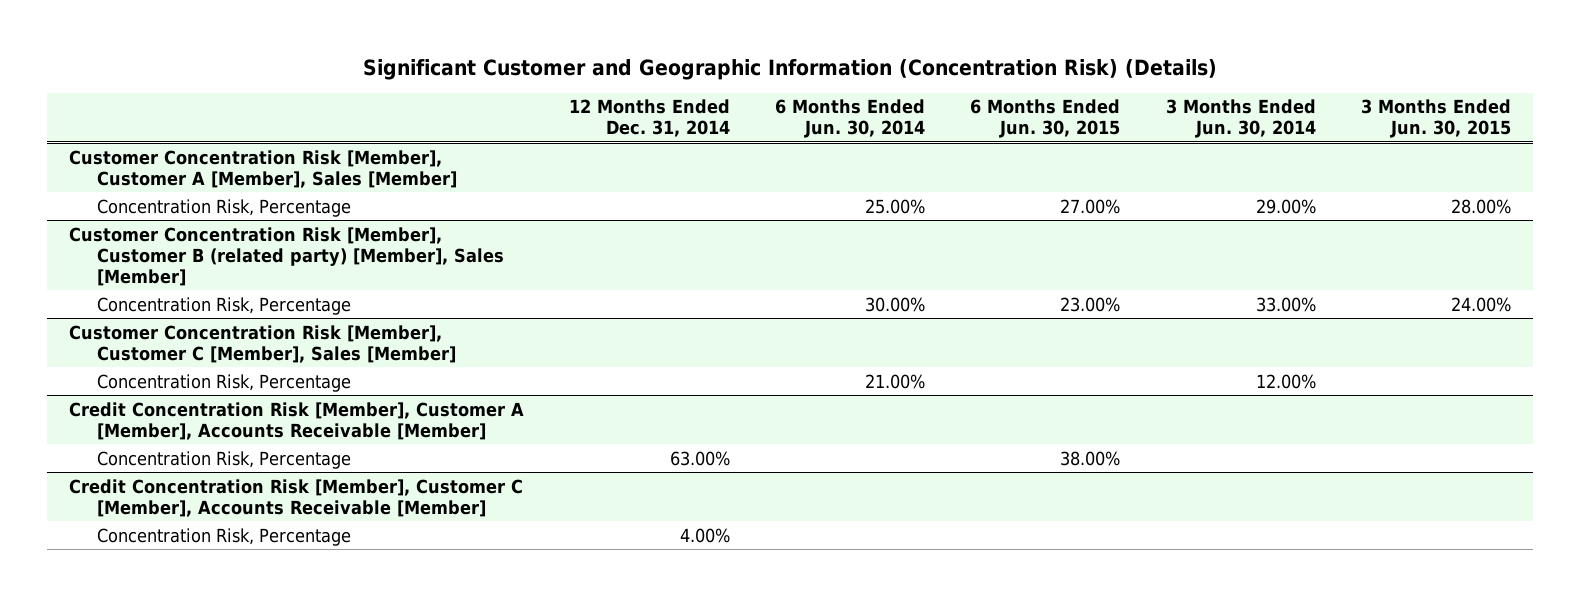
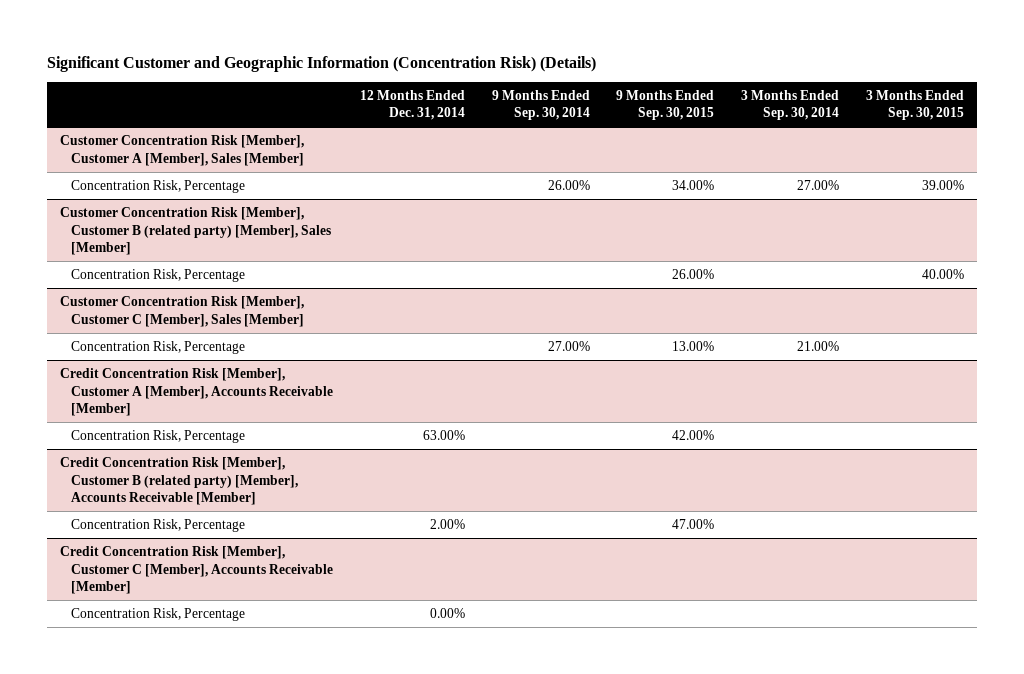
[775,99,926,139] 6 Months Ended Jun. 30, 2014 -> none
[970,99,1121,139] 6 Months Ended Jun. 30, 2015 -> none
[1165,99,1316,139] 3 Months Ended Jun. 30, 2014 -> none
[1360,99,1511,139] 3 Months Ended Jun. 30, 2015 -> none
none -> [491,89,590,121] 9 Months Ended Sep. 30, 2014
none -> [616,89,715,121] 9 Months Ended Sep. 30, 2015
none -> [741,89,840,121] 3 Months Ended Sep. 30, 2014
none -> [865,89,964,121] 3 Months Ended Sep. 30, 2015
none -> [60,456,299,506] Credit Concentration Risk [Member], Customer B (related party) [Member], Accounts Receivable [Member]
none -> [71,518,246,532] Concentration Risk, Percentage
[680,527,731,543] 4.00% -> [429,607,465,618] 0.00%

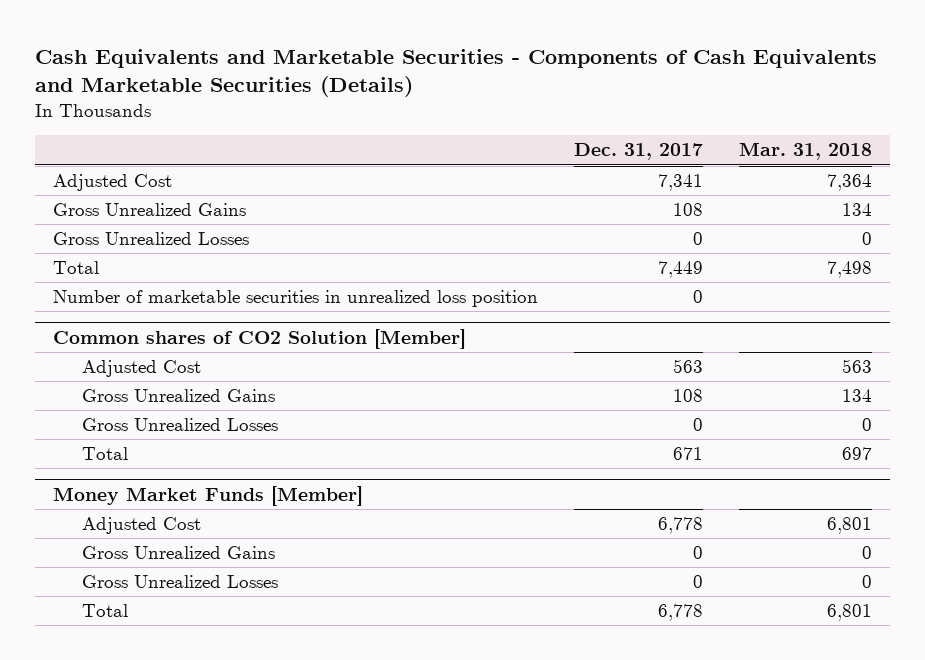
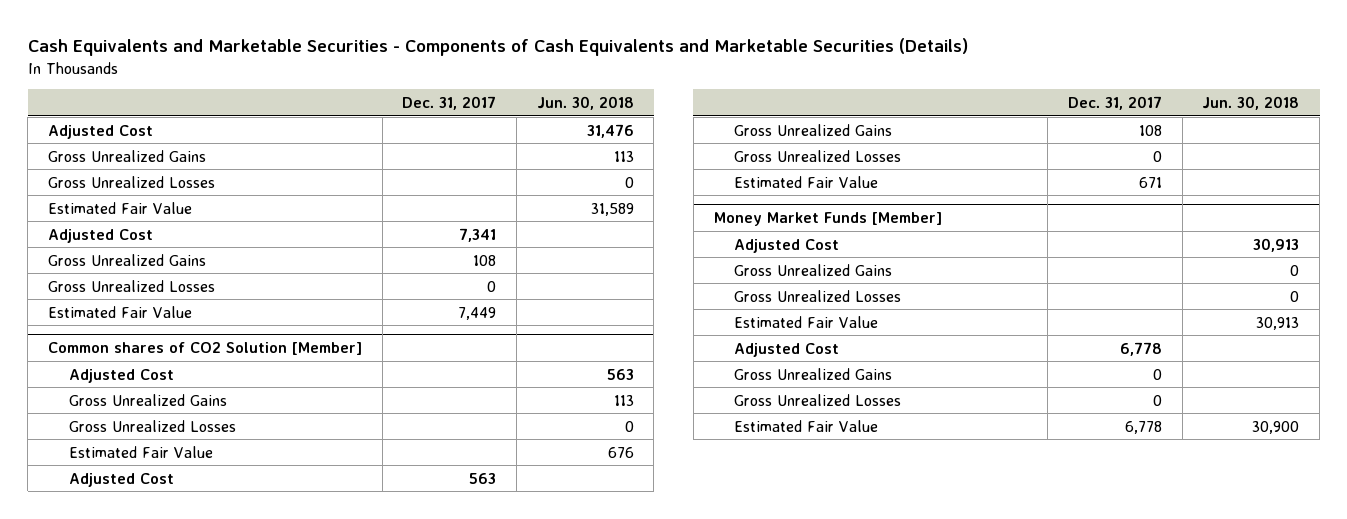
[738,142,872,161] Mar. 31, 2018 -> none
none -> [536,96,634,111] Jun. 30, 2018
none -> [47,124,153,139] Adjusted Cost
none -> [47,149,206,162] Gross Unrealized Gains
none -> [47,175,215,188] Gross Unrealized Losses
none -> [47,201,192,214] Estimated Fair Value
[53,289,539,307] Number of marketable securities in unrealized loss position -> none
[53,260,100,274] Total -> [47,305,192,318] Estimated Fair Value
none -> [68,368,174,383] Adjusted Cost
none -> [68,393,227,406] Gross Unrealized Gains
none -> [68,419,236,432] Gross Unrealized Losses
none -> [68,445,213,458] Estimated Fair Value
[82,446,129,460] Total -> [734,175,879,188] Estimated Fair Value
none -> [734,238,840,253] Adjusted Cost
none -> [734,263,893,276] Gross Unrealized Gains
none -> [734,289,902,302] Gross Unrealized Losses
none -> [734,315,879,328] Estimated Fair Value
[82,603,129,617] Total -> [734,419,879,432] Estimated Fair Value

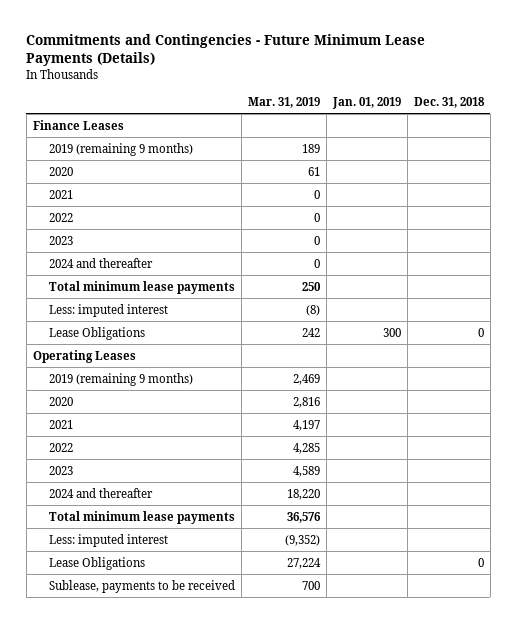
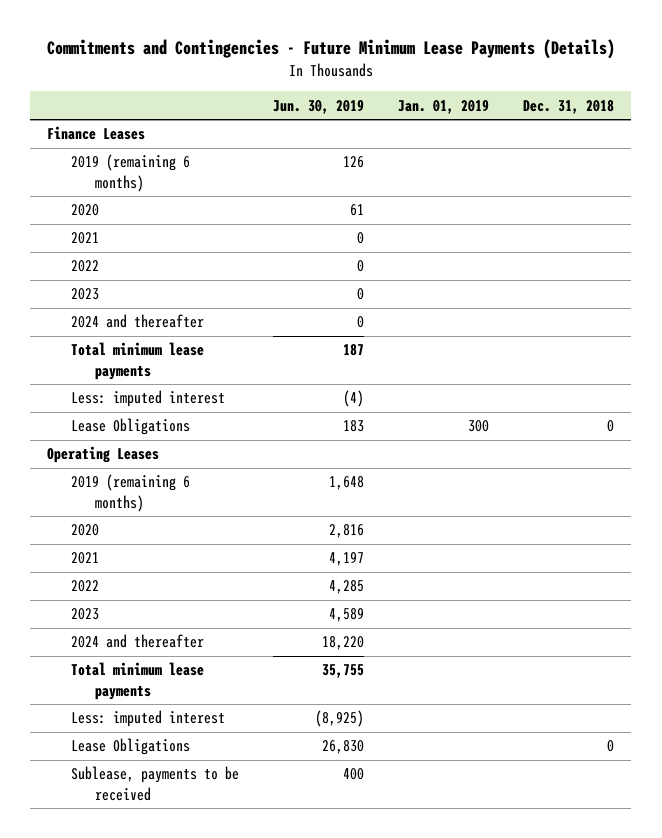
[247,97,320,109] Mar. 31, 2019 -> none
none -> [273,99,365,114] Jun. 30, 2019
[49,142,194,156] 2019 (remaining 9 months) -> [71,154,191,192] 2019 (remaining 6 months)
[49,372,194,386] 2019 (remaining 9 months) -> [71,474,191,512] 2019 (remaining 6 months)

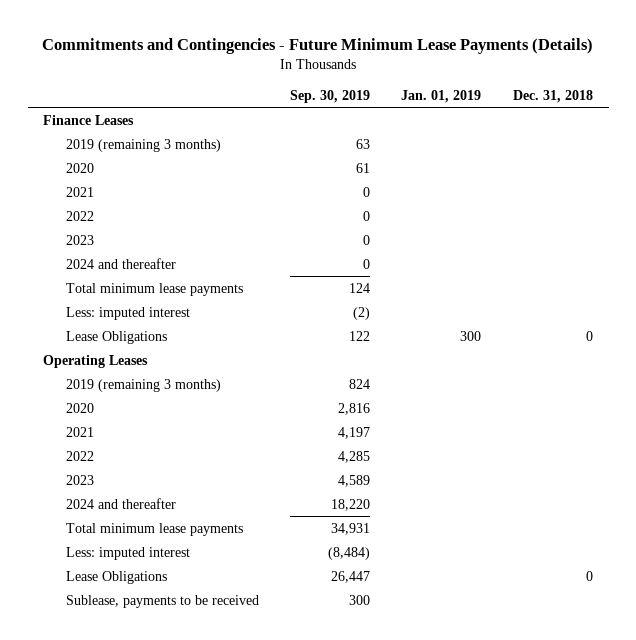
[273,99,365,114] Jun. 30, 2019 -> none
none -> [290,89,371,103] Sep. 30, 2019
[71,154,191,192] 2019 (remaining 6 months) -> [65,138,221,152] 2019 (remaining 3 months)
[71,474,191,512] 2019 (remaining 6 months) -> [65,378,221,392] 2019 (remaining 3 months)

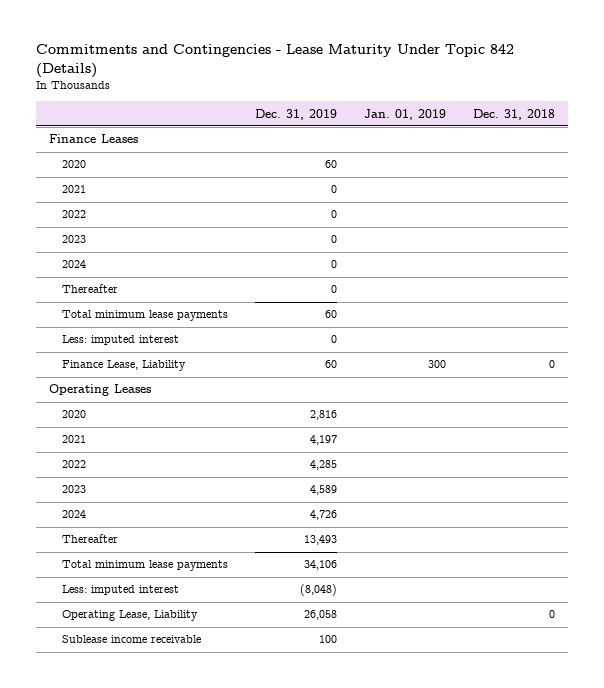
[42,37,594,54] Commitments and Contingencies - Future Minimum Lease Payments (Details) -> [35,44,514,78] Commitments and Contingencies - Lease Maturity Under Topic 842 (Details)
[290,89,371,103] Sep. 30, 2019 -> none
none -> [255,108,338,120] Dec. 31, 2019
[65,138,221,152] 2019 (remaining 3 months) -> none
none -> [62,260,87,269] 2024
[65,257,176,269] 2024 and thereafter -> [62,284,119,294] Thereafter
[65,330,167,344] Lease Obligations -> [62,360,187,372] Finance Lease, Liability
[65,378,221,392] 2019 (remaining 3 months) -> none
none -> [62,510,87,519] 2024
[65,497,176,509] 2024 and thereafter -> [62,534,119,544] Thereafter
[65,570,167,584] Lease Obligations -> [62,610,199,622] Operating Lease, Liability
[65,594,259,608] Sublease, payments to be received -> [62,635,202,644] Sublease income receivable

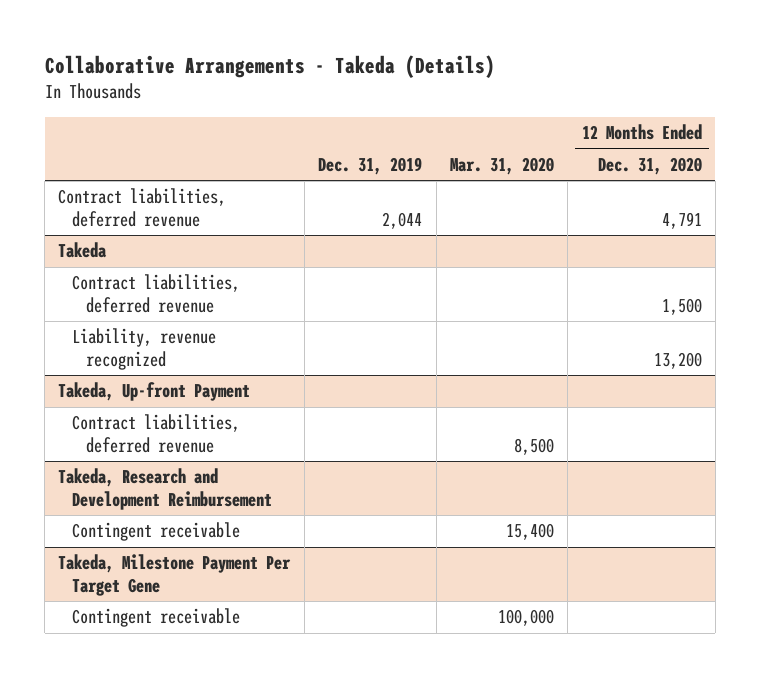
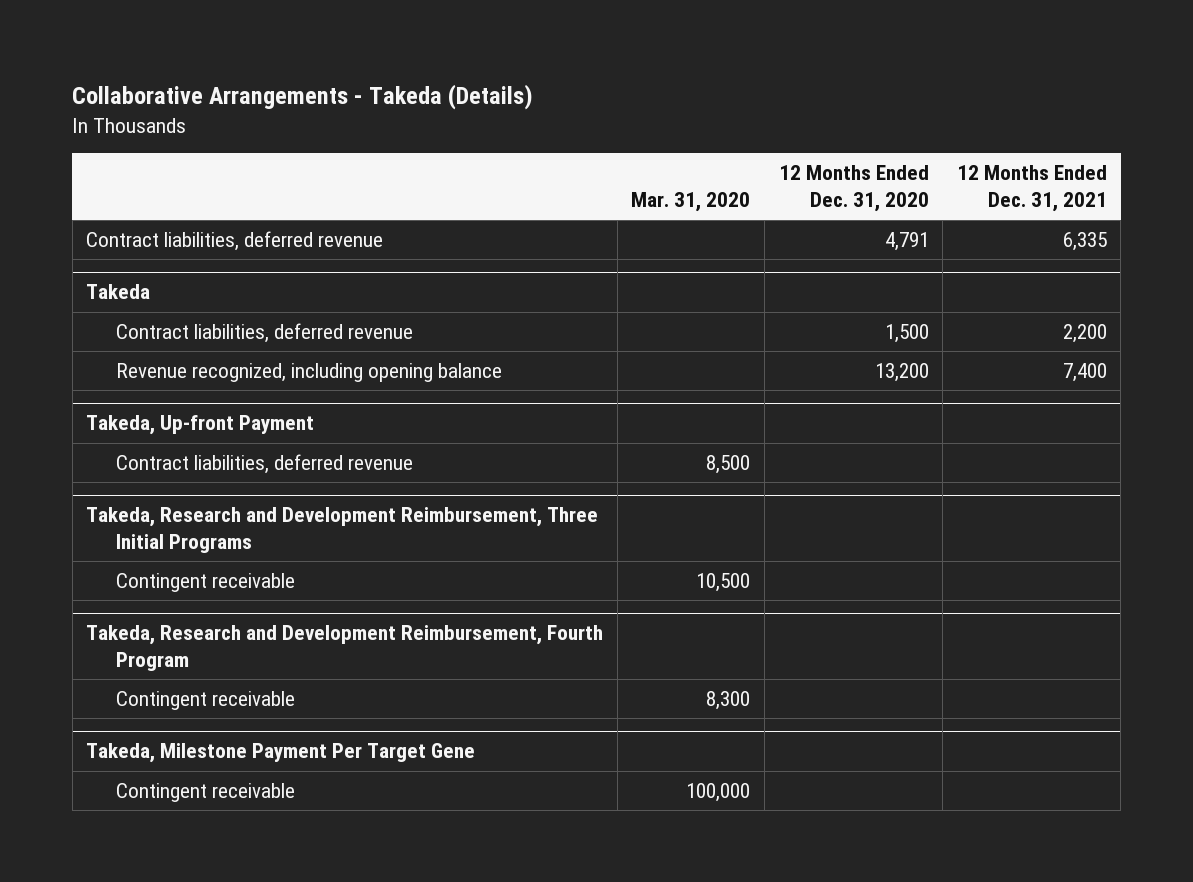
[318,156,423,175] Dec. 31, 2019 -> none
none -> [956,165,1107,212] 12 Months Ended Dec. 31, 2021
[72,328,217,371] Liability, revenue recognized -> [116,363,503,383] Revenue recognized, including opening balance
none -> [86,507,599,553] Takeda, Research and Development Reimbursement, Three Initial Programs
none -> [116,573,296,593] Contingent receivable
[58,468,273,511] Takeda, Research and Development Reimbursement -> [86,625,604,671] Takeda, Research and Development Reimbursement, Fourth Program
[505,523,554,541] 15,400 -> [706,691,751,711] 8,300

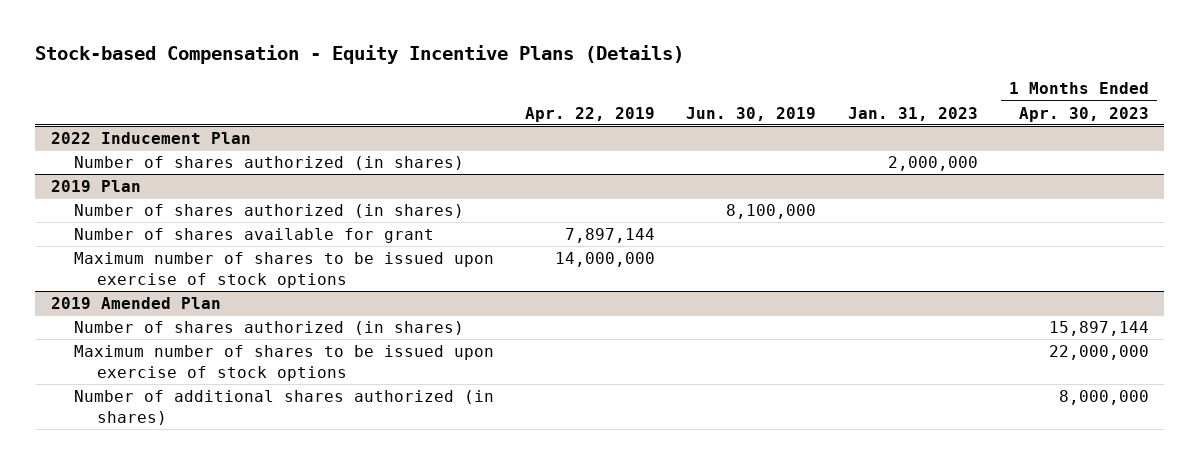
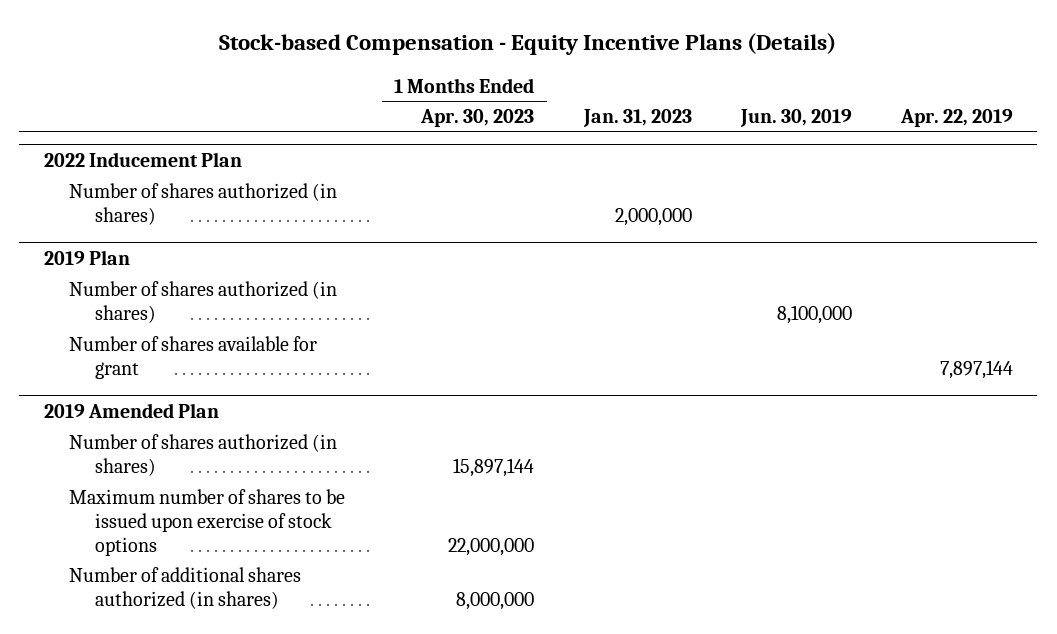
[73,252,494,288] Maximum number of shares to be issued upon exercise of stock options -> none

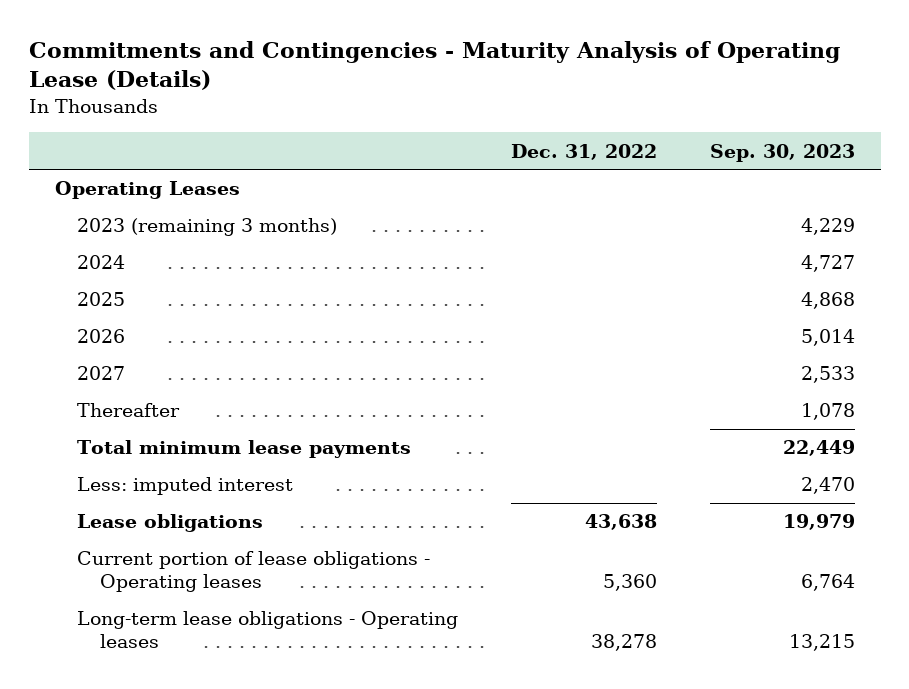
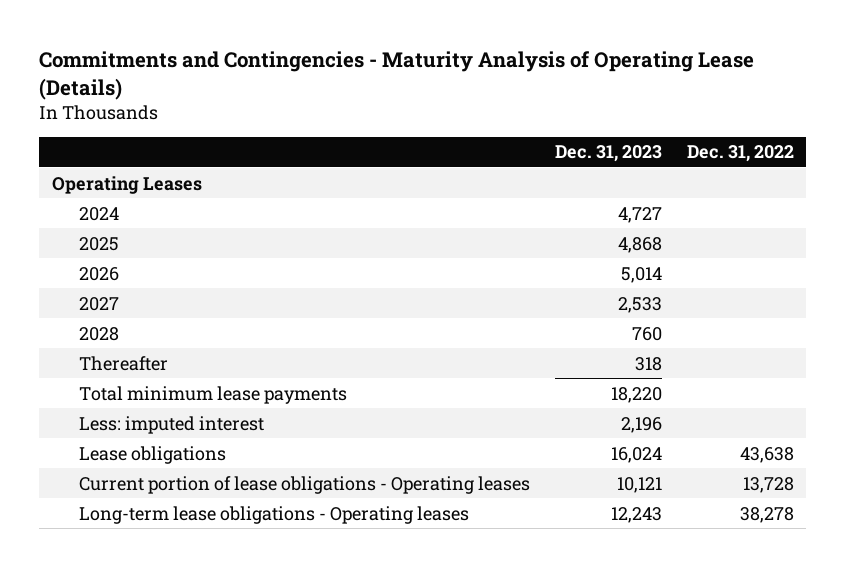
[709,143,855,162] Sep. 30, 2023 -> none
none -> [554,145,662,163] Dec. 31, 2023
[77,218,338,237] 2023 (remaining 3 months) -> none
none -> [78,326,119,341] 2028
[603,574,658,592] 5,360 -> [742,476,794,493] 13,728

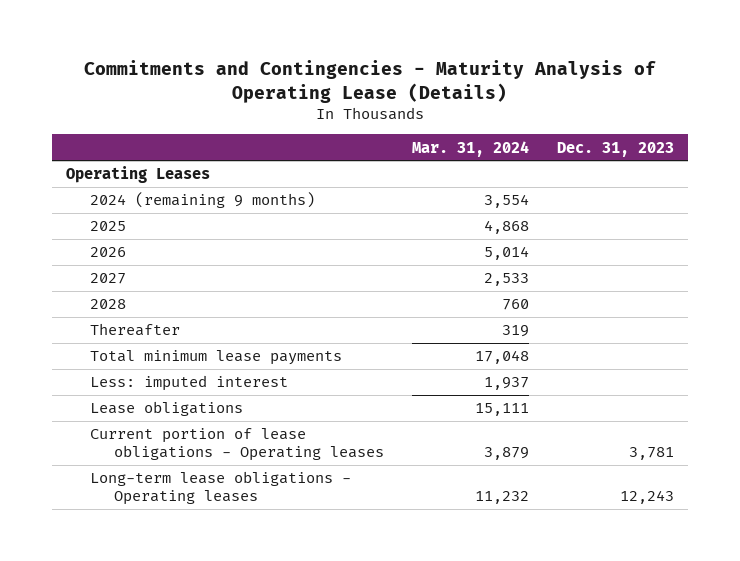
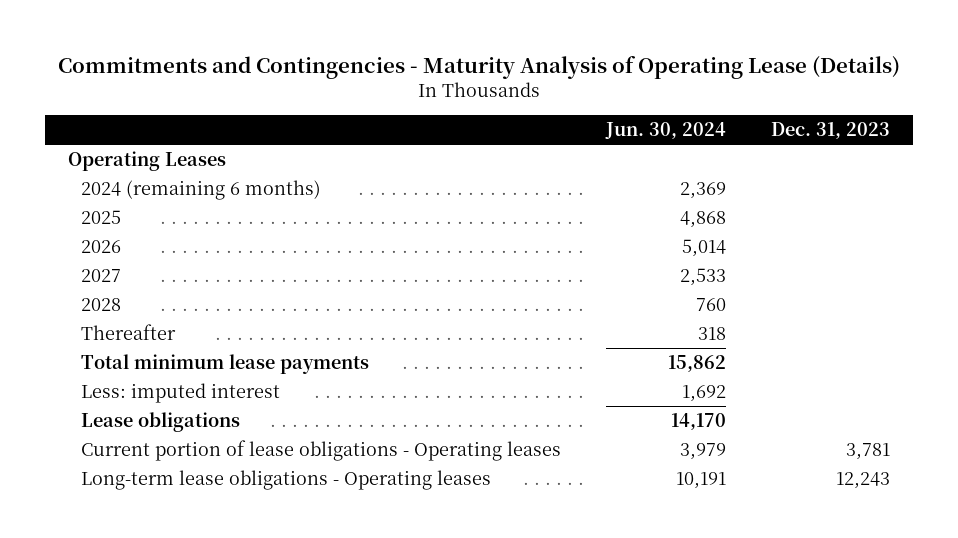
[411,140,529,157] Mar. 31, 2024 -> none
none -> [605,122,727,140] Jun. 30, 2024
[89,192,315,209] 2024 (remaining 9 months) -> [81,179,322,200] 2024 (remaining 6 months)

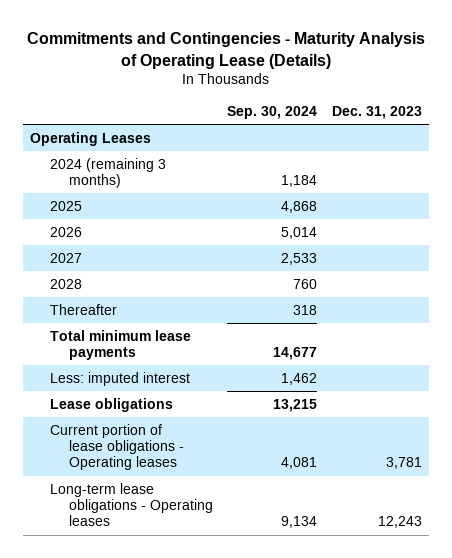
[605,122,727,140] Jun. 30, 2024 -> none
none -> [227,106,318,120] Sep. 30, 2024
[81,179,322,200] 2024 (remaining 6 months) -> [49,157,166,189] 2024 (remaining 3 months)

